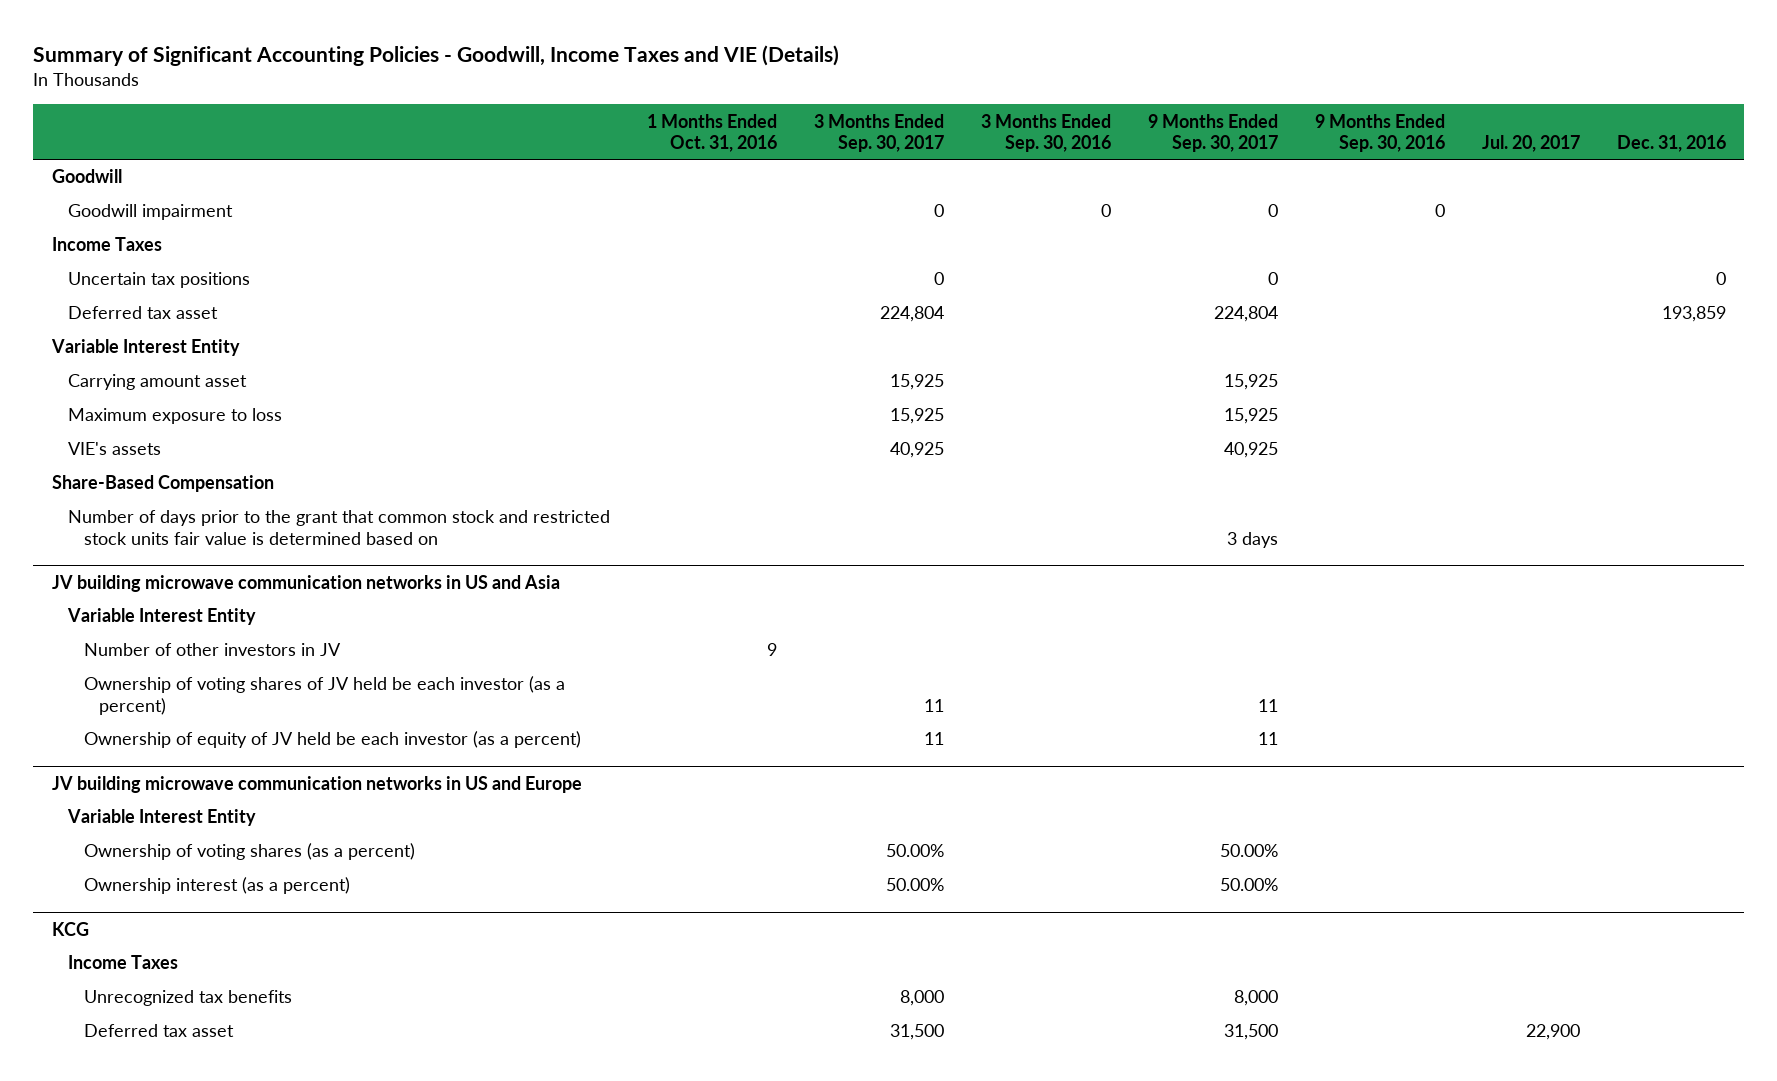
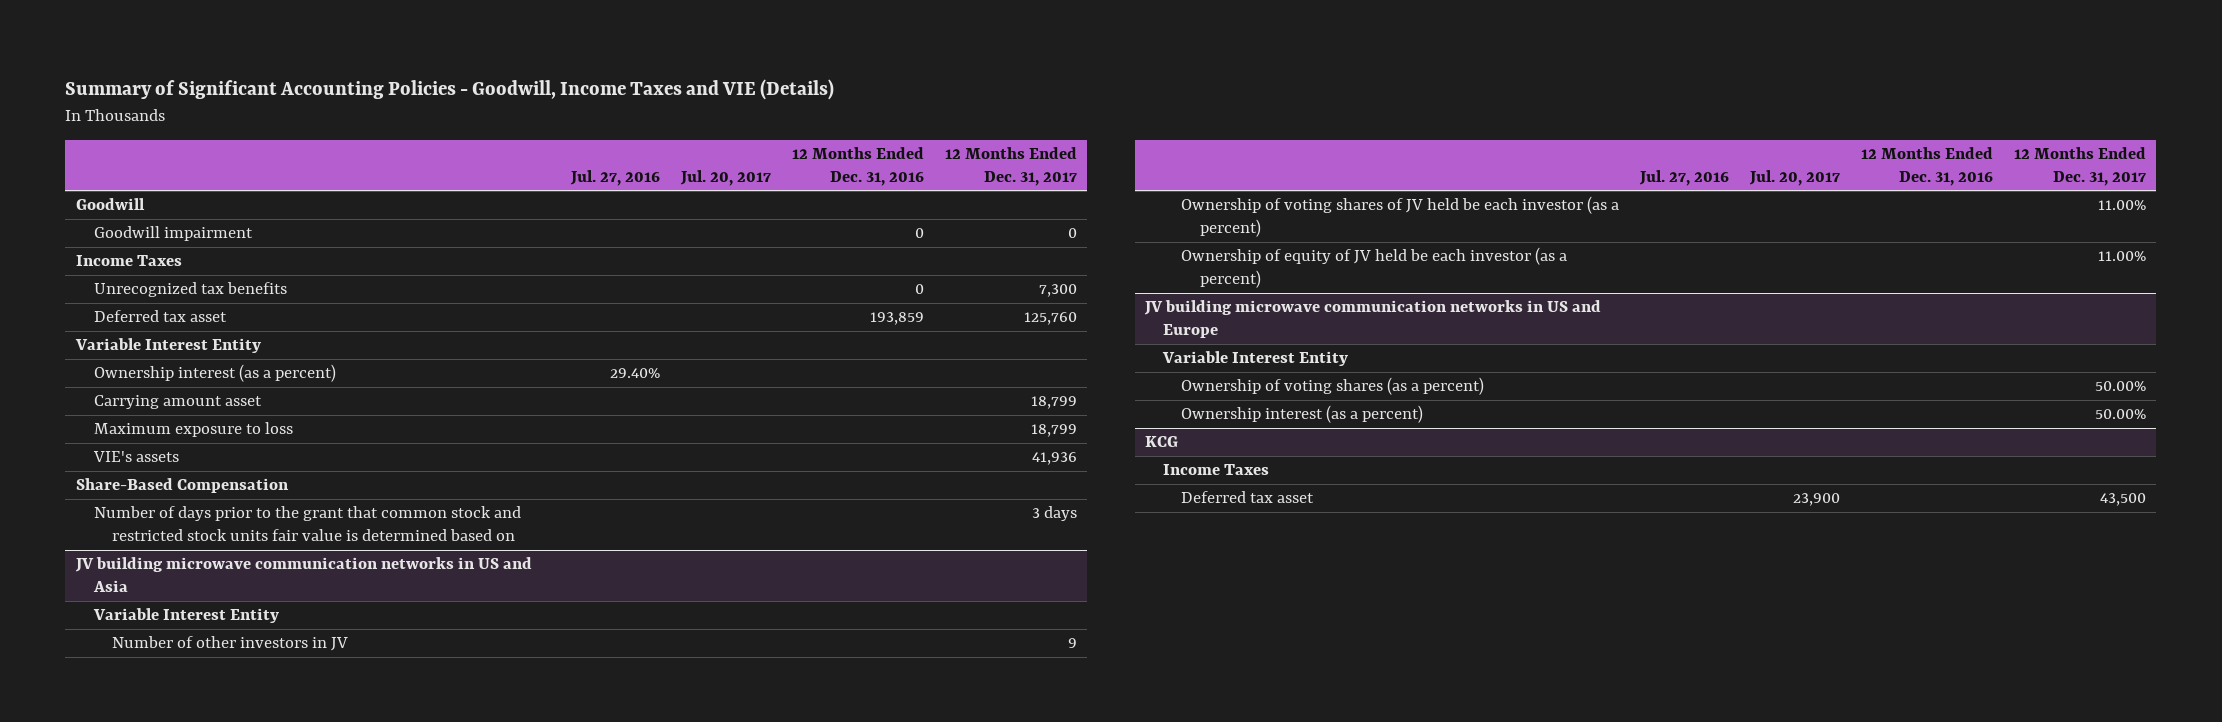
[646,113,777,153] 1 Months Ended Oct. 31, 2016 -> none
[813,113,944,153] 3 Months Ended Sep. 30, 2017 -> none
[980,113,1111,153] 3 Months Ended Sep. 30, 2016 -> none
[1147,113,1278,153] 9 Months Ended Sep. 30, 2017 -> none
[1314,113,1445,153] 9 Months Ended Sep. 30, 2016 -> none
[1616,135,1726,153] Dec. 31, 2016 -> none
none -> [570,169,661,186] Jul. 27, 2016
none -> [791,147,924,186] 12 Months Ended Dec. 31, 2016
none -> [944,147,1077,186] 12 Months Ended Dec. 31, 2017
[67,272,250,289] Uncertain tax positions -> none
none -> [94,282,288,298] Unrecognized tax benefits
none -> [94,364,337,383] Ownership interest (as a percent)
[83,990,292,1007] Unrecognized tax benefits -> none
[1525,1024,1580,1041] 22,900 -> [1793,493,1841,507] 23,900

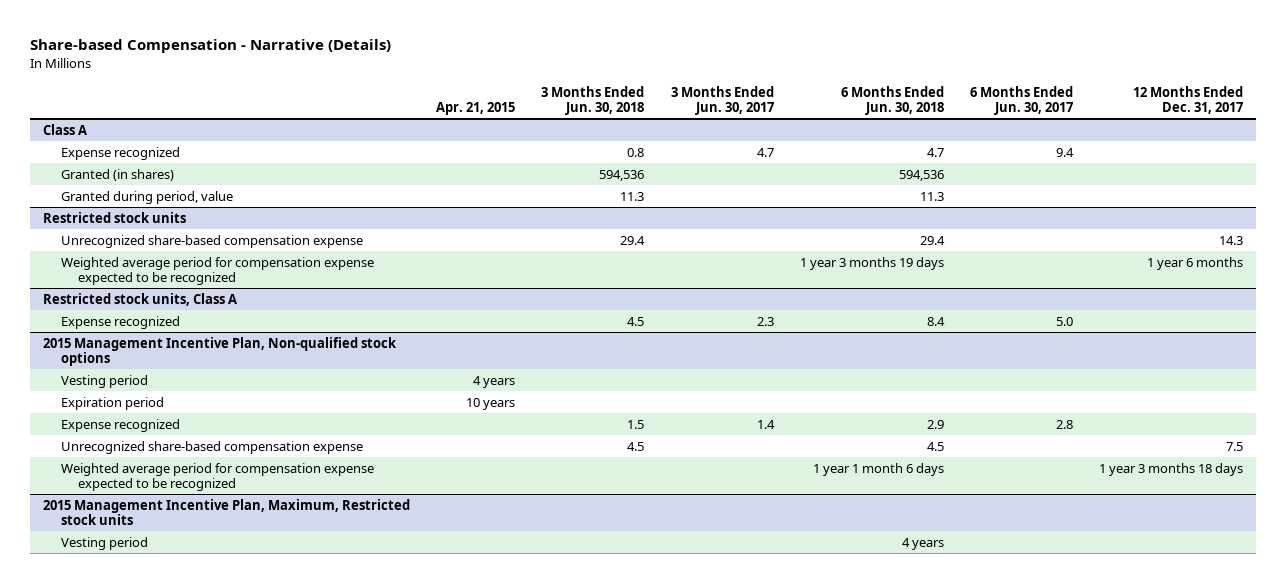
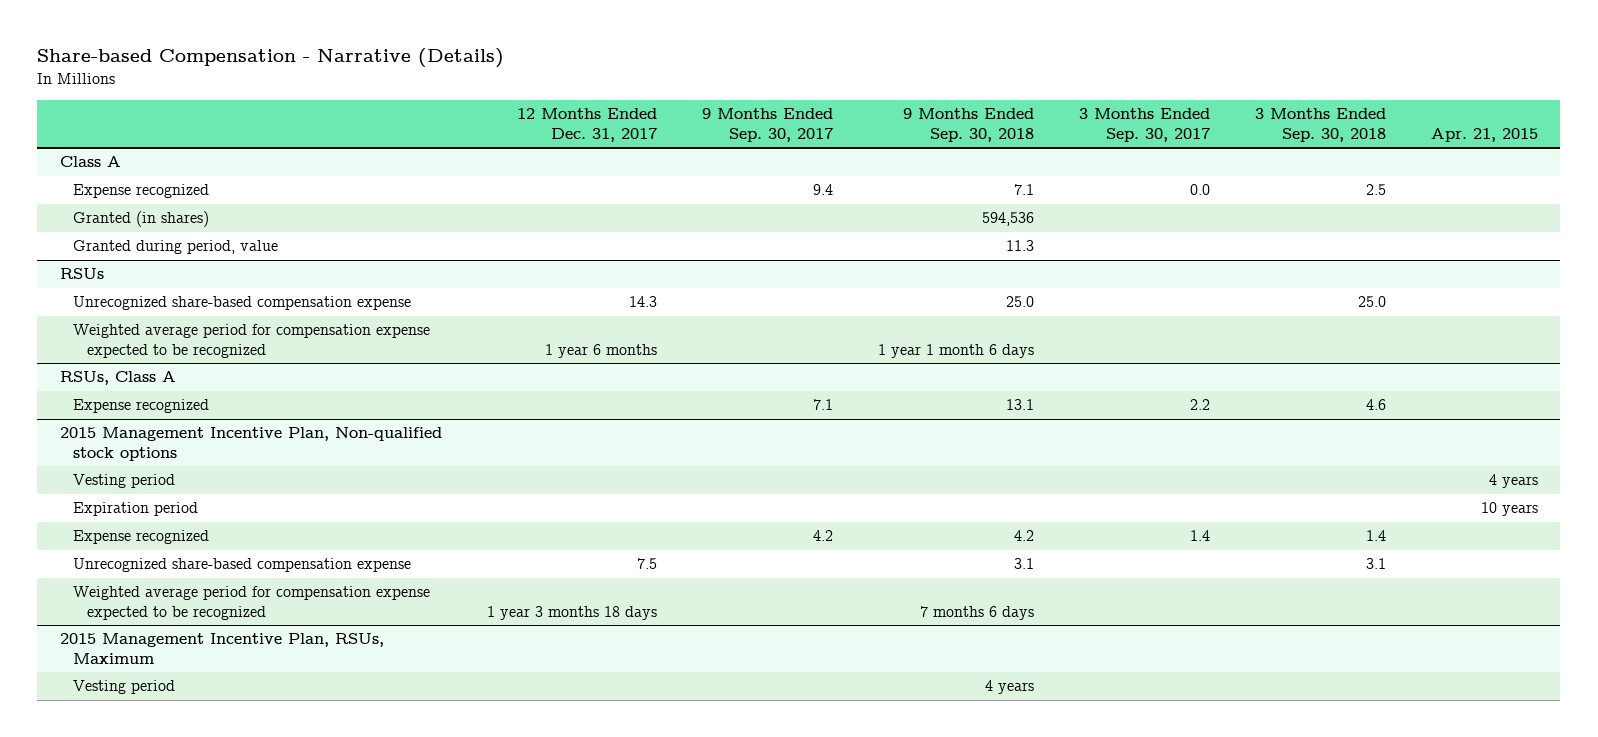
[541,85,645,115] 3 Months Ended Jun. 30, 2018 -> none
[670,85,774,115] 3 Months Ended Jun. 30, 2017 -> none
[840,85,944,115] 6 Months Ended Jun. 30, 2018 -> none
[970,85,1074,115] 6 Months Ended Jun. 30, 2017 -> none
none -> [701,108,833,143] 9 Months Ended Sep. 30, 2017
none -> [902,108,1034,143] 9 Months Ended Sep. 30, 2018
none -> [1078,108,1210,143] 3 Months Ended Sep. 30, 2017
none -> [1254,108,1386,143] 3 Months Ended Sep. 30, 2018
[43,211,187,223] Restricted stock units -> [59,268,104,280] RSUs
[43,292,238,306] Restricted stock units, Class A -> none
[60,315,180,329] Expense recognized -> none
none -> [59,371,176,386] RSUs, Class A
none -> [73,399,210,414] Expense recognized
[43,498,411,525] 2015 Management Incentive Plan, Maximum, Restricted stock units -> [59,633,384,664] 2015 Management Incentive Plan, RSUs, Maximum

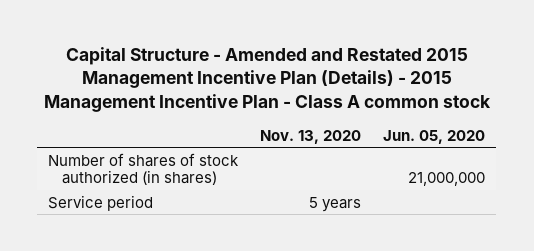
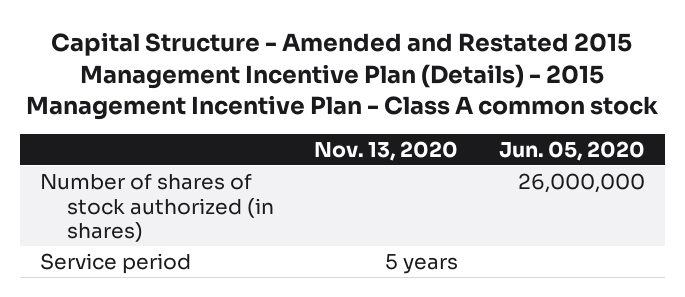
[408,172,486,187] 21,000,000 -> [517,172,645,193] 26,000,000

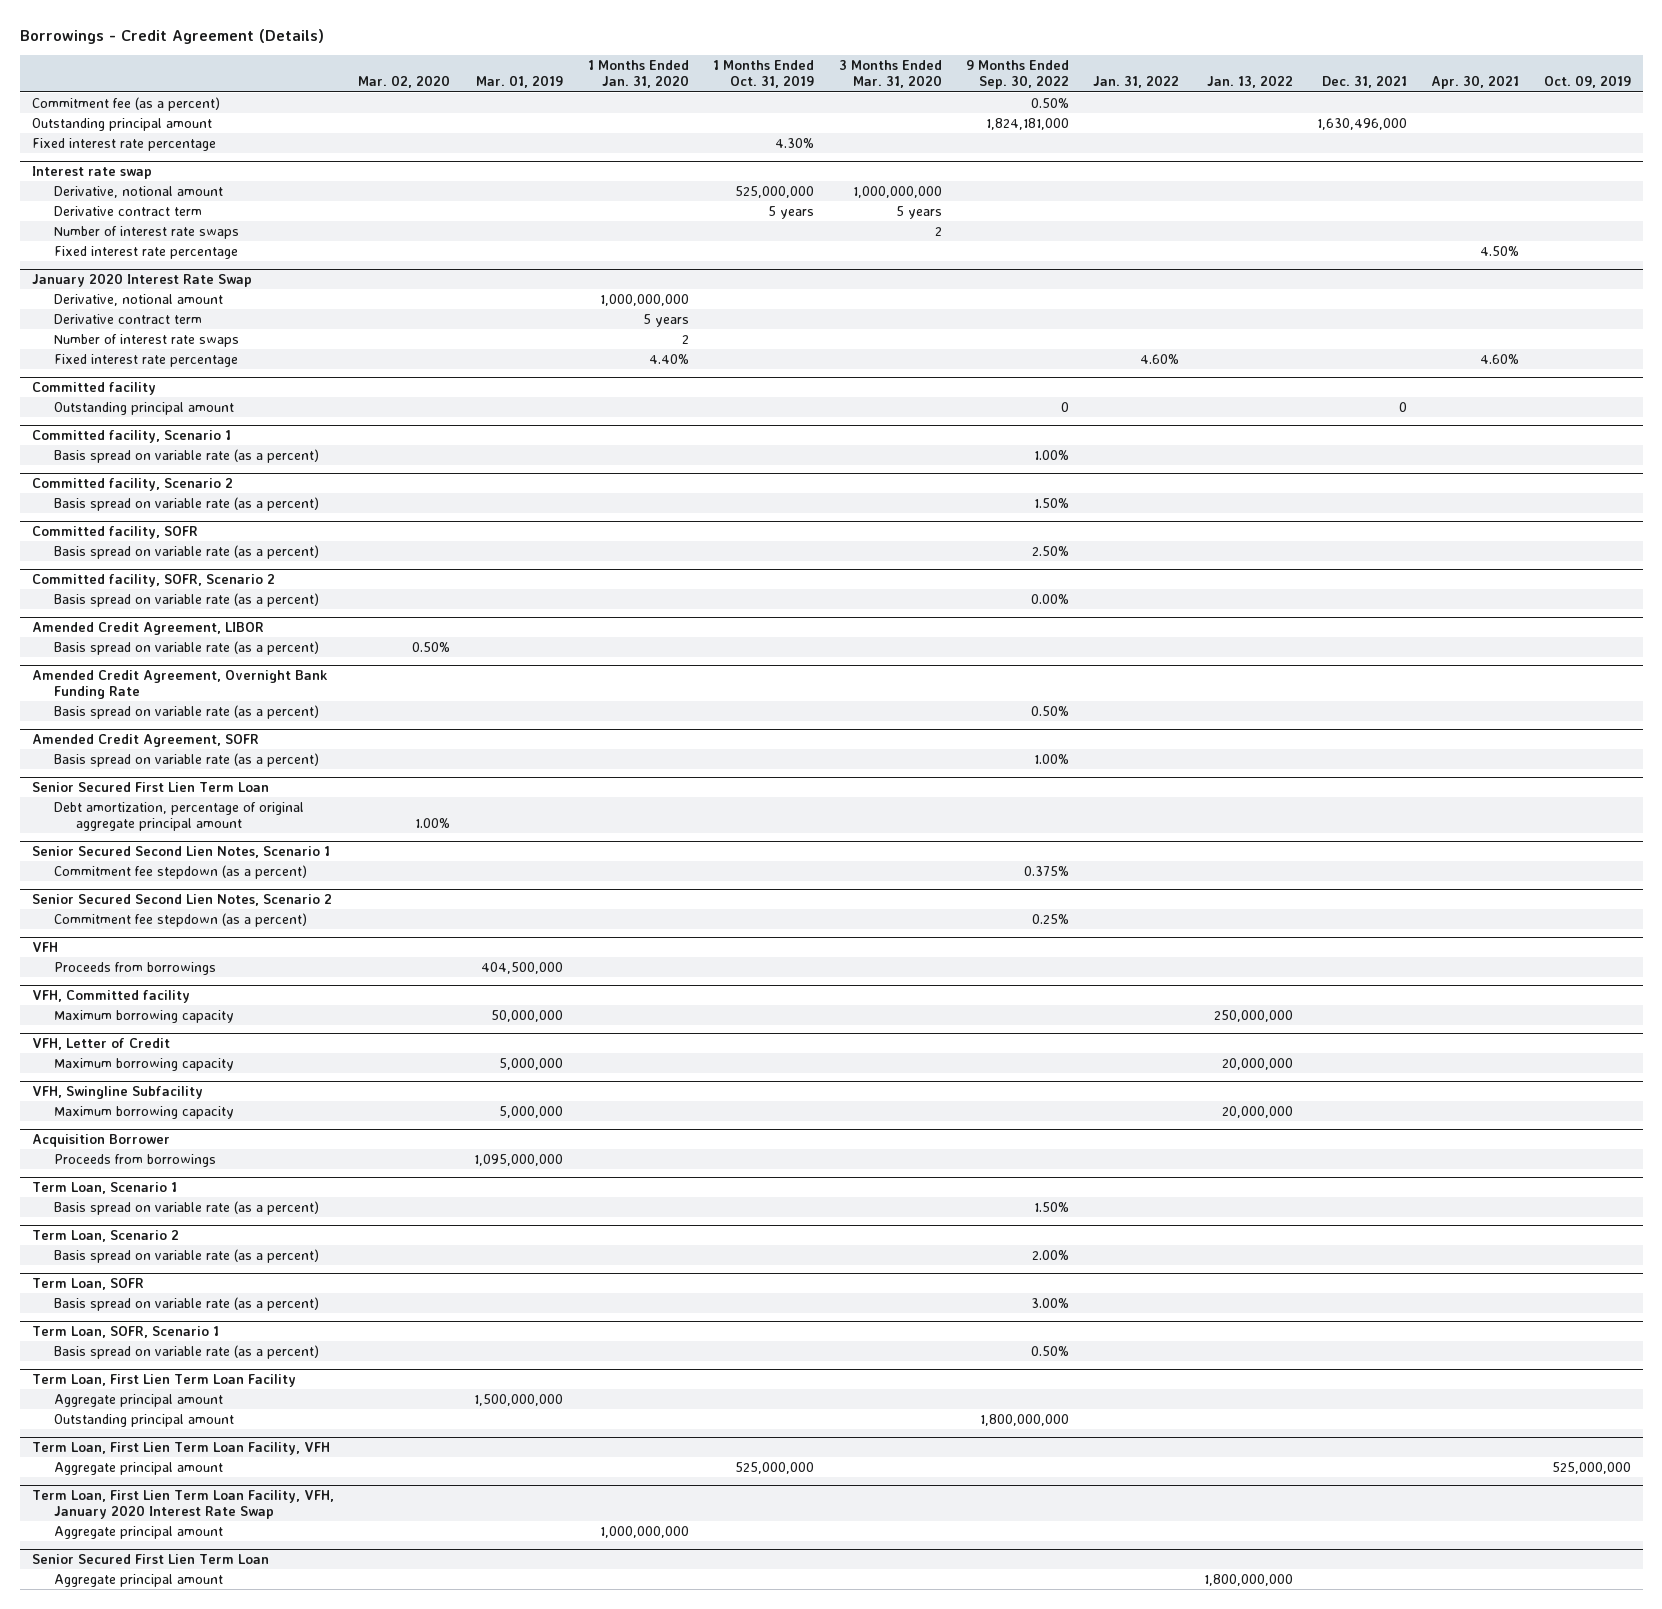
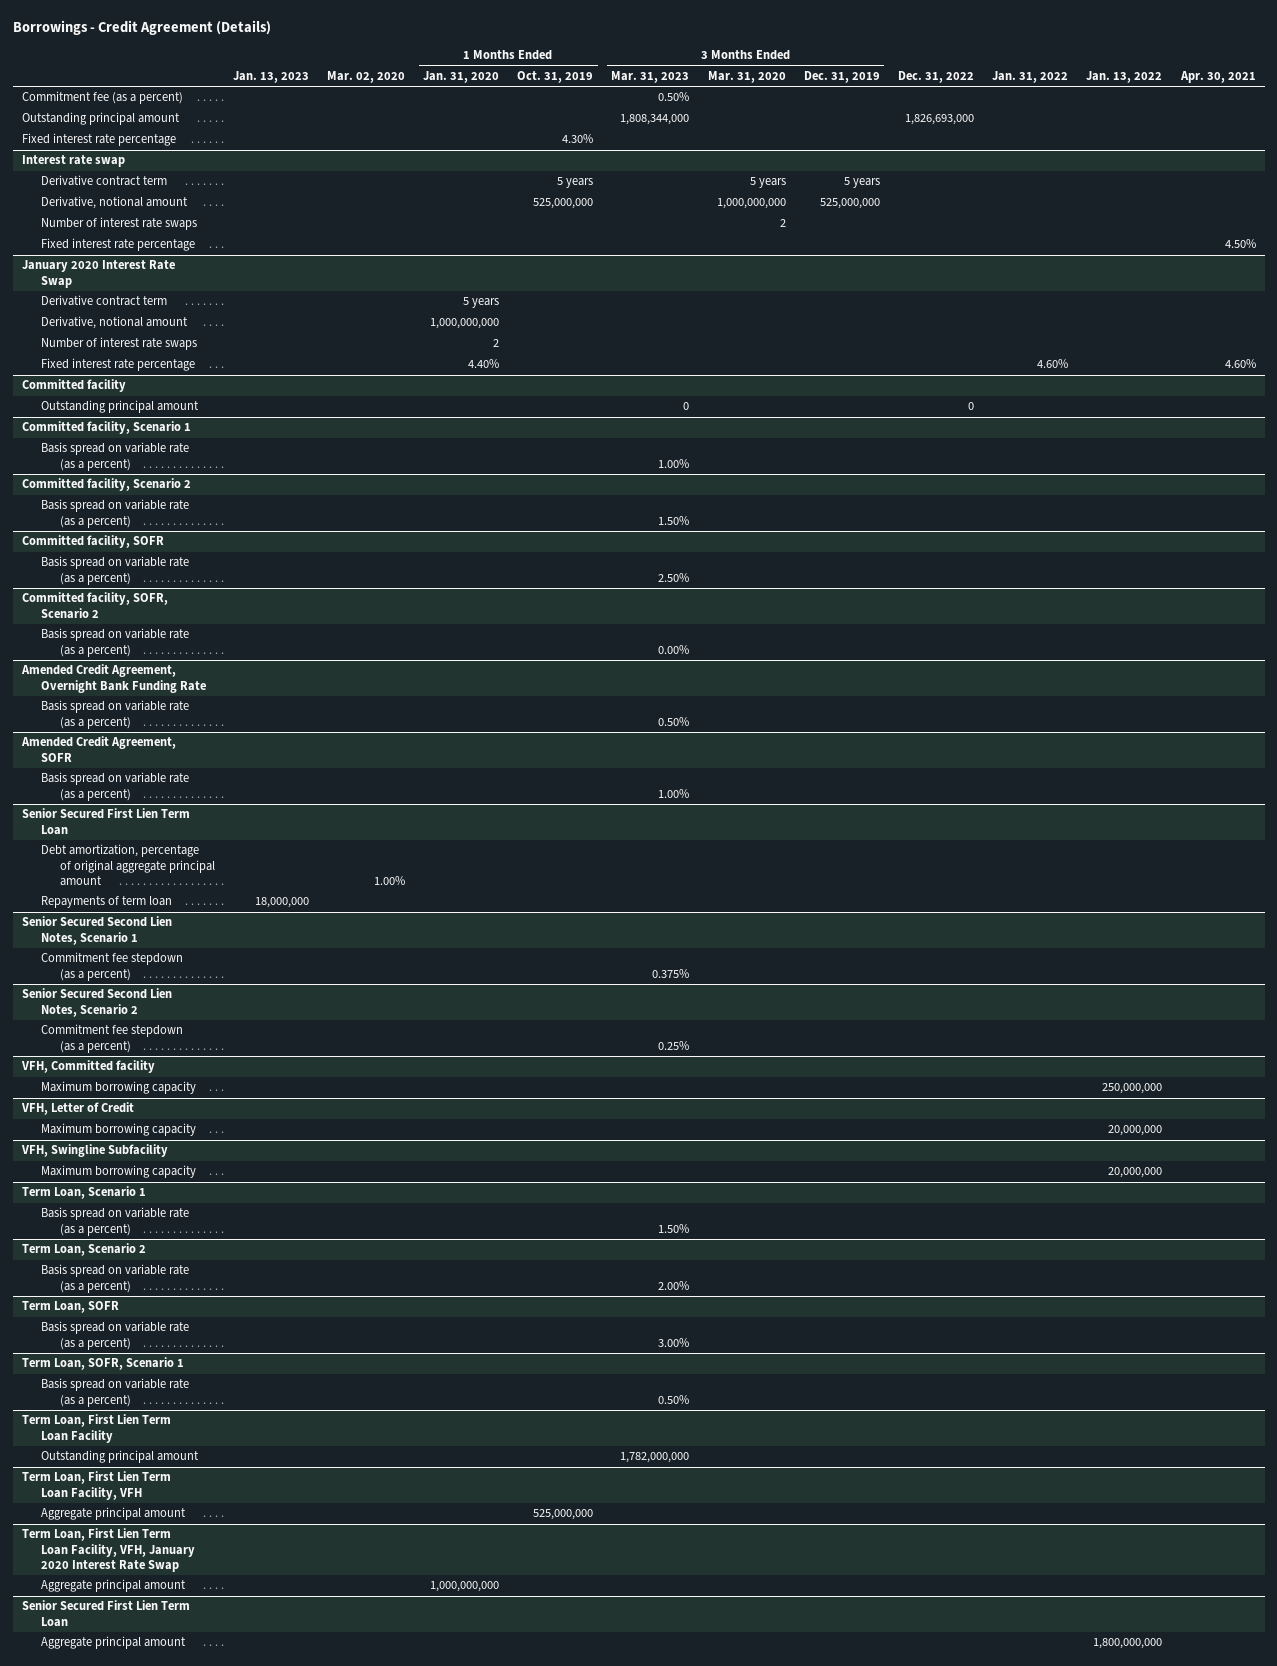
[476,75,564,89] Mar. 01, 2019 -> none
[965,60,1069,90] 9 Months Ended Sep. 30, 2022 -> none
[1321,75,1407,89] Dec. 31, 2021 -> none
[1543,75,1631,89] Oct. 09, 2019 -> none
none -> [232,70,309,83] Jan. 13, 2023
none -> [611,70,690,83] Mar. 31, 2023
none -> [803,70,880,83] Dec. 31, 2019
none -> [898,70,975,83] Dec. 31, 2022
[53,185,223,198] Derivative, notional amount -> [40,196,188,210] Derivative, notional amount
[53,293,223,306] Derivative, notional amount -> [40,316,188,330] Derivative, notional amount
[31,621,264,635] Amended Credit Agreement, LIBOR -> none
[53,640,319,655] Basis spread on variable rate (as a percent) -> none
none -> [40,896,172,909] Repayments of term loan
[31,941,58,952] VFH -> none
[53,961,216,975] Proceeds from borrowings -> none
[31,1133,170,1147] Acquisition Borrower -> none
[53,1153,216,1167] Proceeds from borrowings -> none
[53,1393,223,1407] Aggregate principal amount -> none

